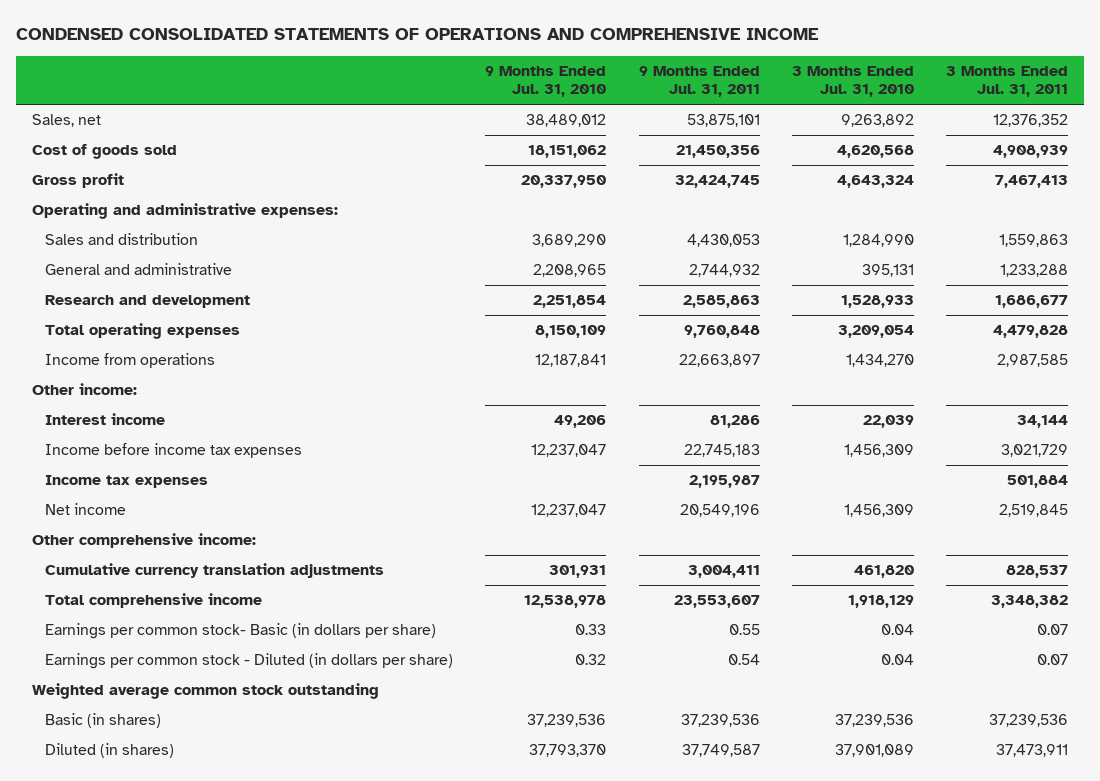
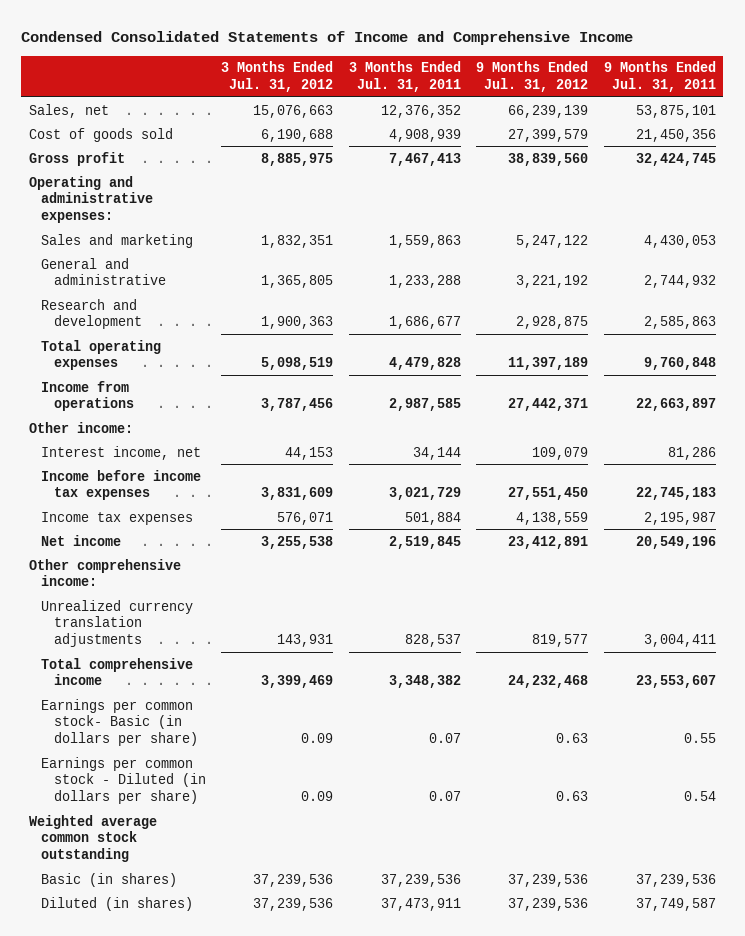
[15,28,819,41] CONDENSED CONSOLIDATED STATEMENTS OF OPERATIONS AND COMPREHENSIVE INCOME -> [21,31,634,46] Condensed Consolidated Statements of Income and Comprehensive Income
[485,66,607,98] 9 Months Ended Jul. 31, 2010 -> none
[791,66,914,98] 3 Months Ended Jul. 31, 2010 -> none
none -> [221,61,334,93] 3 Months Ended Jul. 31, 2012
none -> [476,61,589,93] 9 Months Ended Jul. 31, 2012
[45,233,199,246] Sales and distribution -> [41,233,194,248] Sales and marketing
[45,413,166,426] Interest income -> [41,445,202,460] Interest income, net
[45,563,385,579] Cumulative currency translation adjustments -> [41,599,194,648] Unrealized currency translation adjustments

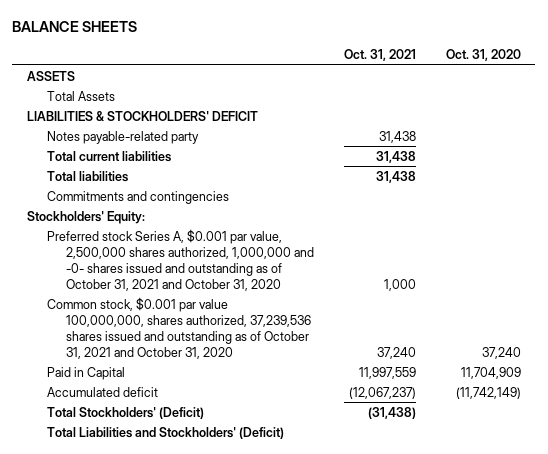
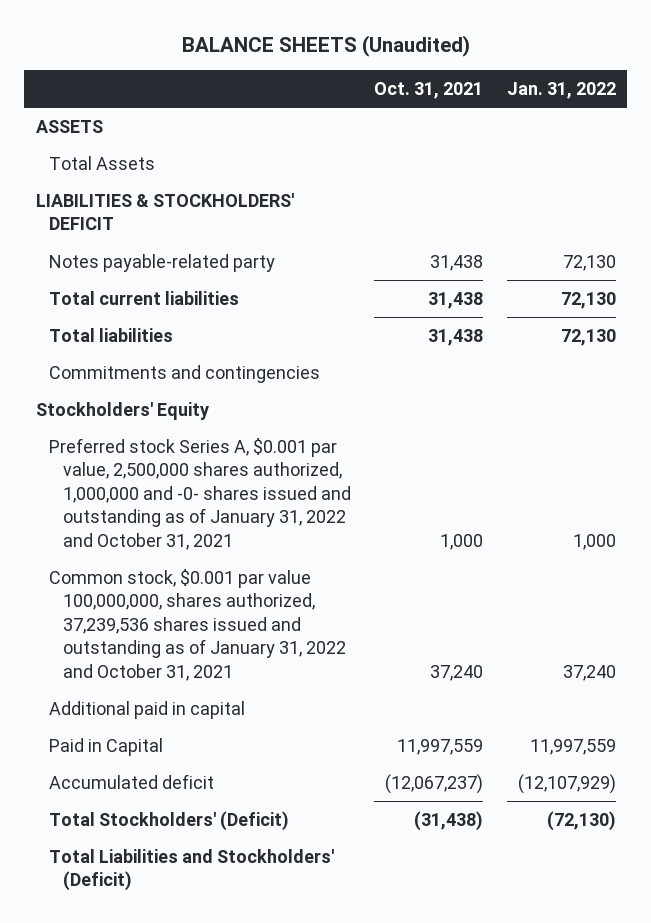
[12,20,138,32] BALANCE SHEETS -> [181,34,470,57] BALANCE SHEETS (Unaudited)
[445,49,521,62] Oct. 31, 2020 -> none
none -> [506,82,616,100] Jan. 31, 2022
[27,210,146,224] Stockholders' Equity: -> [35,402,209,421] Stockholders' Equity
[46,228,315,291] Preferred stock Series A, $0.001 par value, 2,500,000 shares authorized, 1,000,000 and -0- shares issued and outstanding as of October 31, 2021 and October 31, 2020 -> [49,438,352,550] Preferred stock Series A, $0.001 par value, 2,500,000 shares authorized, 1,000,000 and -0- shares issued and outstanding as of January 31, 2022 and October 31, 2021
[46,296,312,359] Common stock, $0.001 par value 100,000,000, shares authorized, 37,239,536 shares issued and outstanding as of October 31, 2021 and October 31, 2020 -> [49,569,347,681] Common stock, $0.001 par value 100,000,000, shares authorized, 37,239,536 shares issued and outstanding as of January 31, 2022 and October 31, 2021
none -> [49,701,246,720] Additional paid in capital

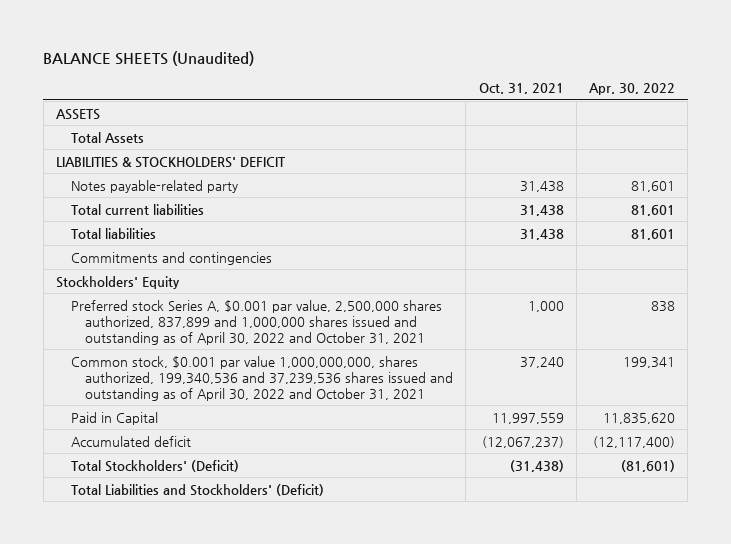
[506,82,616,100] Jan. 31, 2022 -> none
none -> [589,82,676,95] Apr. 30, 2022
[49,701,246,720] Additional paid in capital -> none
[49,438,352,550] Preferred stock Series A, $0.001 par value, 2,500,000 shares authorized, 1,000,000 and -0- shares issued and outstanding as of January 31, 2022 and October 31, 2021 -> [70,299,442,345] Preferred stock Series A, $0.001 par value, 2,500,000 shares authorized, 837,899 and 1,000,000 shares issued and outstanding as of April 30, 2022 and October 31, 2021
[49,569,347,681] Common stock, $0.001 par value 100,000,000, shares authorized, 37,239,536 shares issued and outstanding as of January 31, 2022 and October 31, 2021 -> [70,355,454,401] Common stock, $0.001 par value 1,000,000,000, shares authorized, 199,340,536 and 37,239,536 shares issued and outstanding as of April 30, 2022 and October 31, 2021

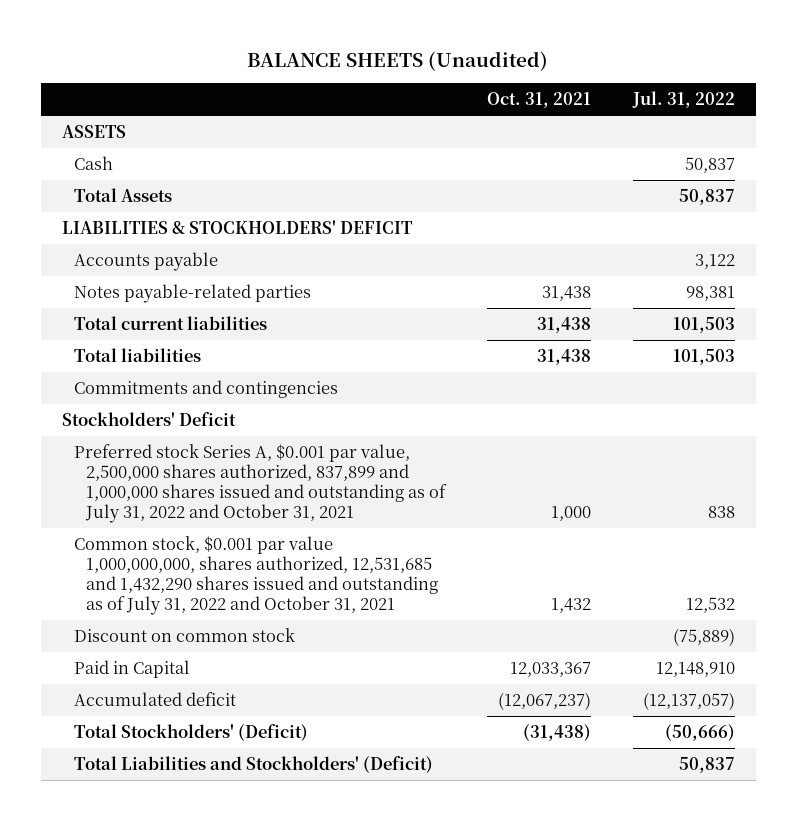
[589,82,676,95] Apr. 30, 2022 -> none
none -> [631,91,735,109] Jul. 31, 2022
none -> [74,156,114,171] Cash
none -> [74,252,219,272] Accounts payable
[70,179,238,193] Notes payable-related party -> [74,284,312,304] Notes payable-related parties
[56,275,181,289] Stockholders' Equity -> [61,412,236,427] Stockholders' Deficit
[70,299,442,345] Preferred stock Series A, $0.001 par value, 2,500,000 shares authorized, 837,899 and 1,000,000 shares issued and outstanding as of April 30, 2022 and October 31, 2021 -> [74,444,448,523] Preferred stock Series A, $0.001 par value, 2,500,000 shares authorized, 837,899 and 1,000,000 shares issued and outstanding as of July 31, 2022 and October 31, 2021
[70,355,454,401] Common stock, $0.001 par value 1,000,000,000, shares authorized, 199,340,536 and 37,239,536 shares issued and outstanding as of April 30, 2022 and October 31, 2021 -> [74,536,439,615] Common stock, $0.001 par value 1,000,000,000, shares authorized, 12,531,685 and 1,432,290 shares issued and outstanding as of July 31, 2022 and October 31, 2021
[519,356,564,368] 37,240 -> [551,597,592,613] 1,432
none -> [74,628,296,643] Discount on common stock
[491,412,564,424] 11,997,559 -> [510,662,592,678] 12,033,367

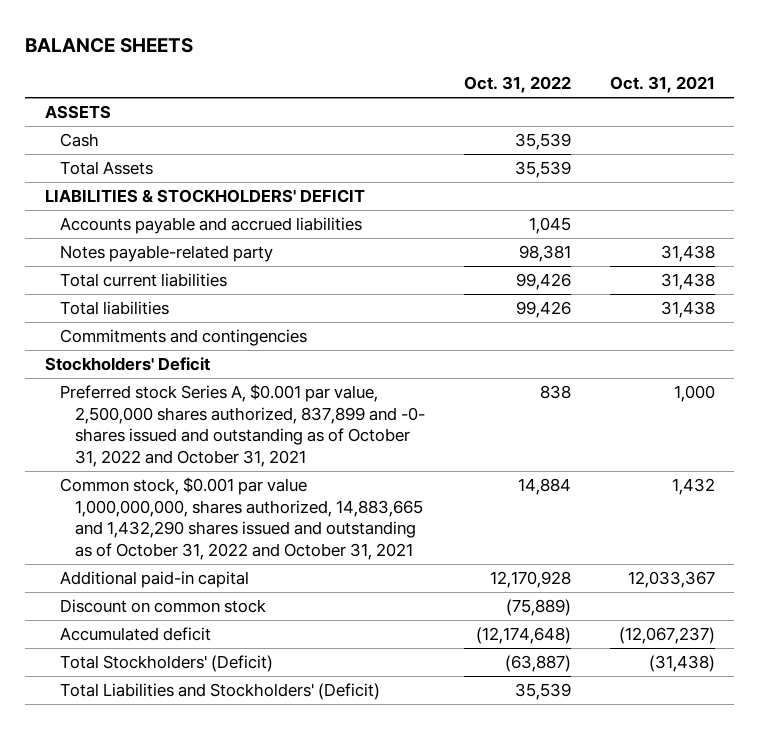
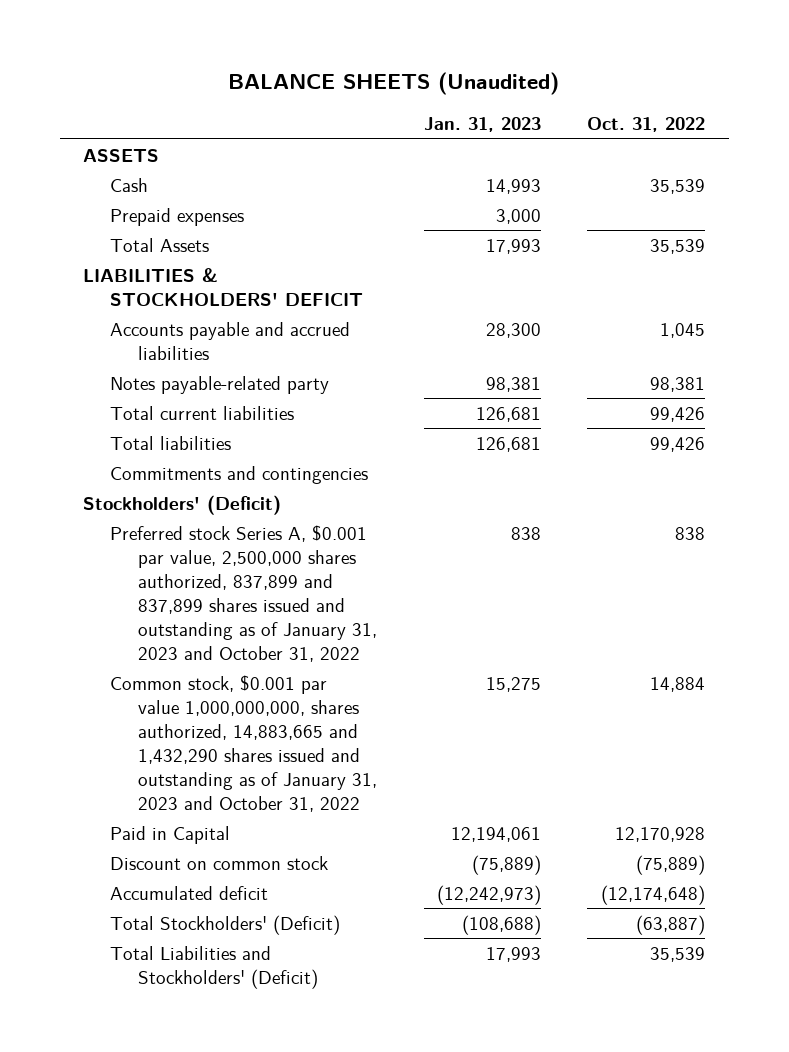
[25,37,194,53] BALANCE SHEETS -> [228,72,560,96] BALANCE SHEETS (Unaudited)
[609,75,715,93] Oct. 31, 2021 -> none
none -> [423,117,541,133] Jan. 31, 2023
none -> [110,207,245,226] Prepaid expenses
[44,357,210,372] Stockholders' Deficit -> [83,494,282,515] Stockholders' (Deficit)
[60,384,426,467] Preferred stock Series A, $0.001 par value, 2,500,000 shares authorized, 837,899 and -0- shares issued and outstanding as of October 31, 2022 and October 31, 2021 -> [110,524,377,662] Preferred stock Series A, $0.001 par value, 2,500,000 shares authorized, 837,899 and 837,899 shares issued and outstanding as of January 31, 2023 and October 31, 2022
[60,477,424,560] Common stock, $0.001 par value 1,000,000,000, shares authorized, 14,883,665 and 1,432,290 shares issued and outstanding as of October 31, 2022 and October 31, 2021 -> [110,674,377,812] Common stock, $0.001 par value 1,000,000,000, shares authorized, 14,883,665 and 1,432,290 shares issued and outstanding as of January 31, 2023 and October 31, 2022
[60,571,250,589] Additional paid-in capital -> [110,825,231,844] Paid in Capital

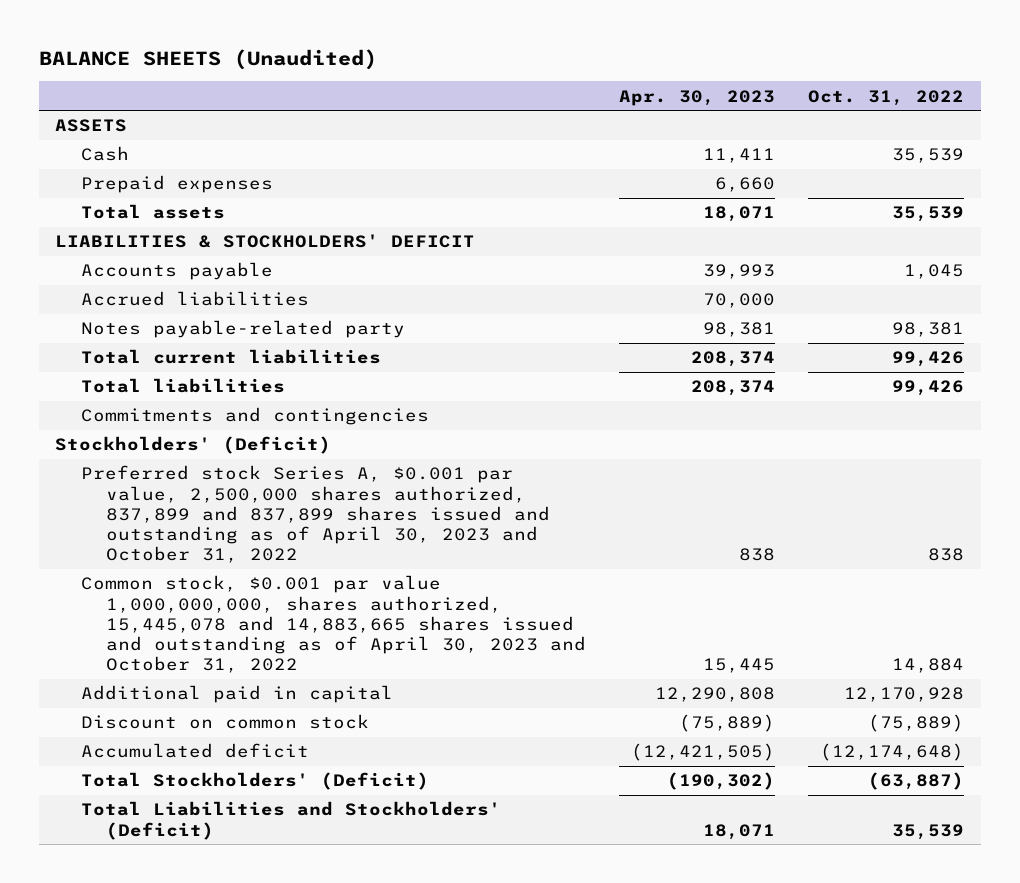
[423,117,541,133] Jan. 31, 2023 -> none
none -> [619,89,776,106] Apr. 30, 2023
[110,237,210,252] Total Assets -> [80,204,225,220] Total assets
[110,321,351,360] Accounts payable and accrued liabilities -> [80,262,273,281] Accounts payable
none -> [80,291,309,307] Accrued liabilities
[110,524,377,662] Preferred stock Series A, $0.001 par value, 2,500,000 shares authorized, 837,899 and 837,899 shares issued and outstanding as of January 31, 2023 and October 31, 2022 -> [80,465,551,564] Preferred stock Series A, $0.001 par value, 2,500,000 shares authorized, 837,899 and 837,899 shares issued and outstanding as of April 30, 2023 and October 31, 2022
[110,674,377,812] Common stock, $0.001 par value 1,000,000,000, shares authorized, 14,883,665 and 1,432,290 shares issued and outstanding as of January 31, 2023 and October 31, 2022 -> [80,575,587,674] Common stock, $0.001 par value 1,000,000,000, shares authorized, 15,445,078 and 14,883,665 shares issued and outstanding as of April 30, 2023 and October 31, 2022
[110,825,231,844] Paid in Capital -> [80,685,393,704] Additional paid in capital

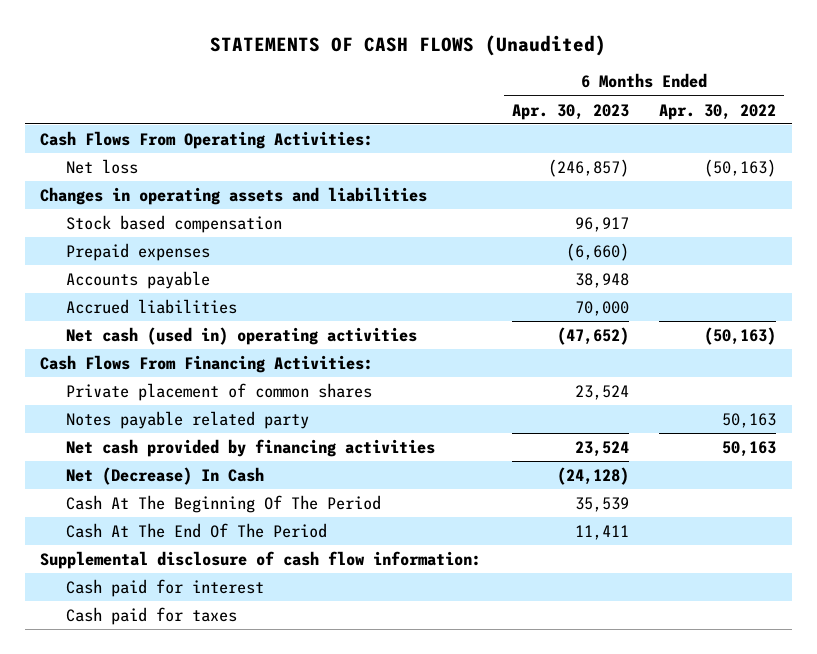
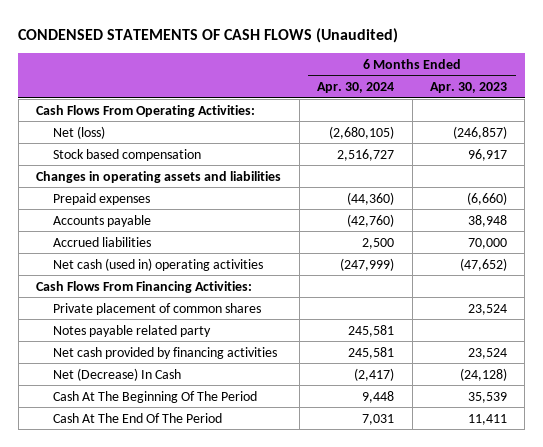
[210,34,607,56] STATEMENTS OF CASH FLOWS (Unaudited) -> [18,27,399,43] CONDENSED STATEMENTS OF CASH FLOWS (Unaudited)
[659,103,777,120] Apr. 30, 2022 -> none
none -> [317,82,395,94] Apr. 30, 2024
[66,158,139,174] Net loss -> [52,125,105,139] Net (loss)
[40,186,428,205] Changes in operating assets and liabilities -> [36,170,282,183] Changes in operating assets and liabilities
[40,550,482,569] Supplemental disclosure of cash flow information: -> none
[66,578,265,597] Cash paid for interest -> none
[66,606,238,625] Cash paid for taxes -> none

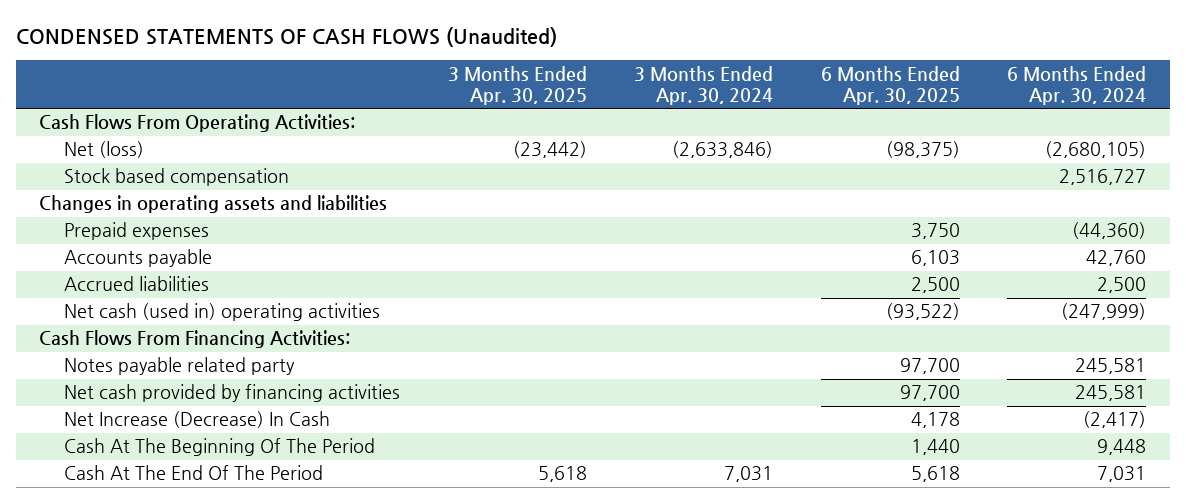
[429,82,507,94] Apr. 30, 2023 -> none
none -> [447,65,587,106] 3 Months Ended Apr. 30, 2025
none -> [634,65,774,106] 3 Months Ended Apr. 30, 2024
none -> [820,65,960,106] 6 Months Ended Apr. 30, 2025
[347,213,395,227] (42,760) -> [1086,250,1147,267] 42,760
[52,302,261,315] Private placement of common shares -> none
[52,367,181,381] Net (Decrease) In Cash -> [64,411,331,429] Net Increase (Decrease) In Cash

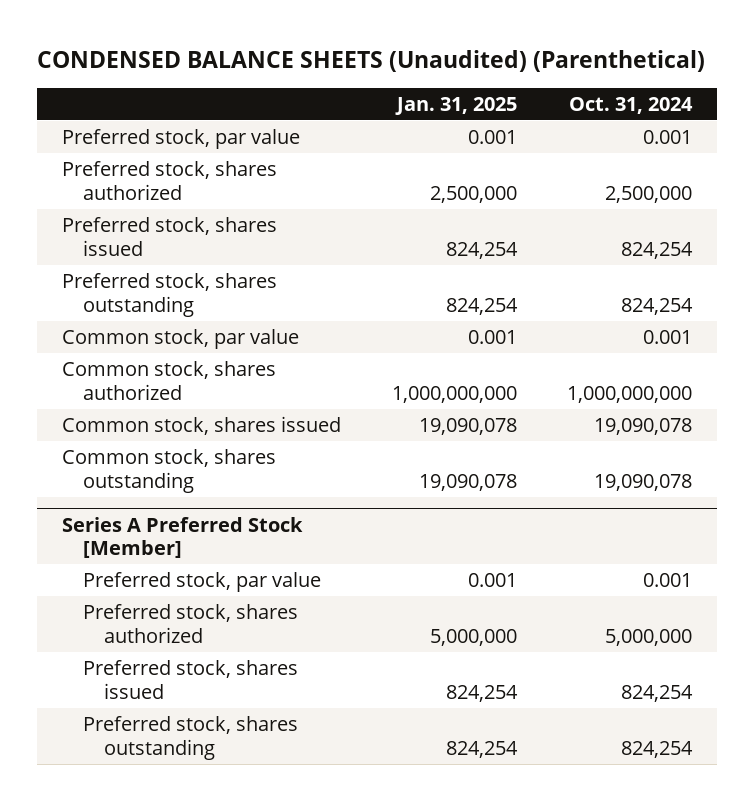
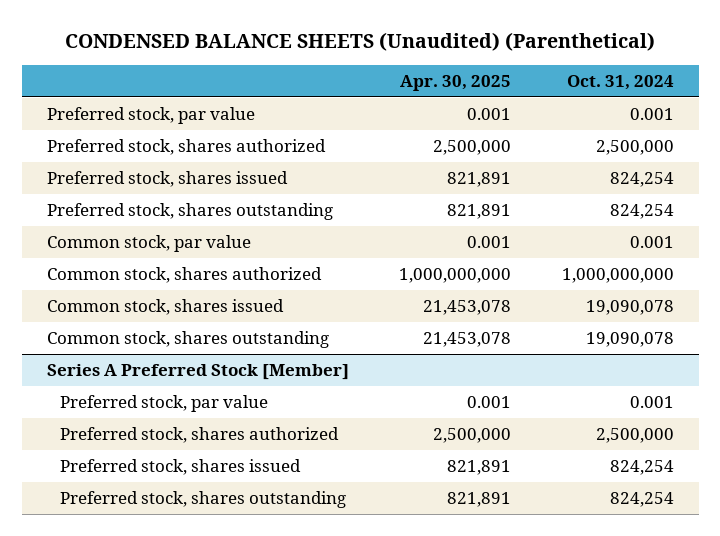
[394,96,517,115] Jan. 31, 2025 -> none
none -> [400,74,512,91] Apr. 30, 2025
[605,628,693,646] 5,000,000 -> [595,428,674,444] 2,500,000

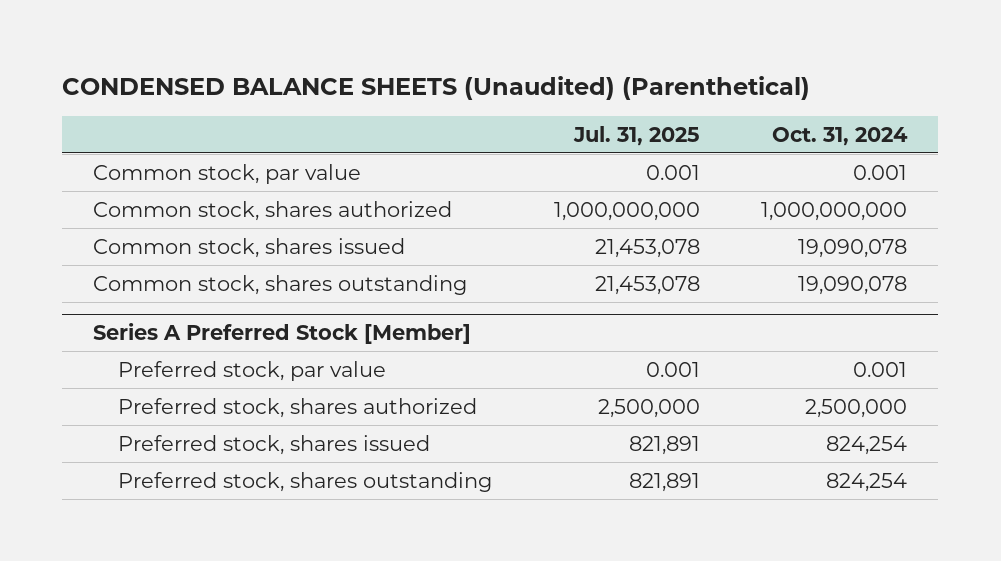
[400,74,512,91] Apr. 30, 2025 -> none
none -> [572,125,700,146] Jul. 31, 2025
[46,107,255,125] Preferred stock, par value -> none
[46,139,326,156] Preferred stock, shares authorized -> none
[46,171,288,188] Preferred stock, shares issued -> none
[46,203,333,221] Preferred stock, shares outstanding -> none

